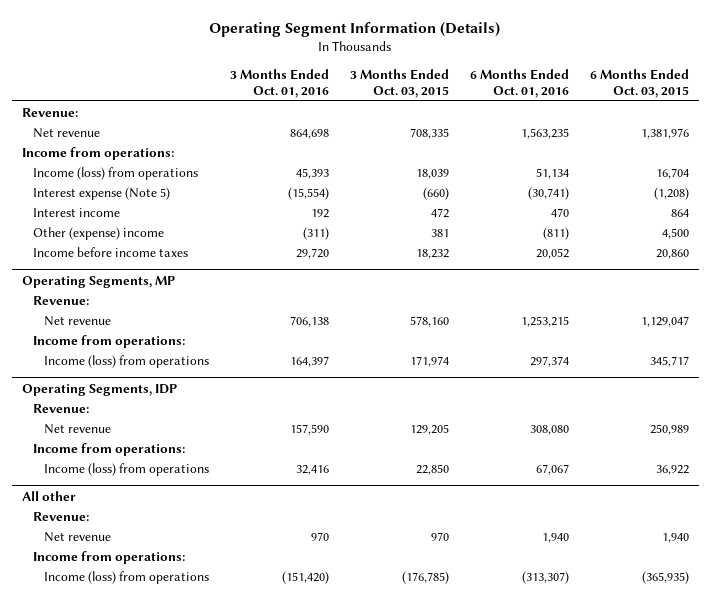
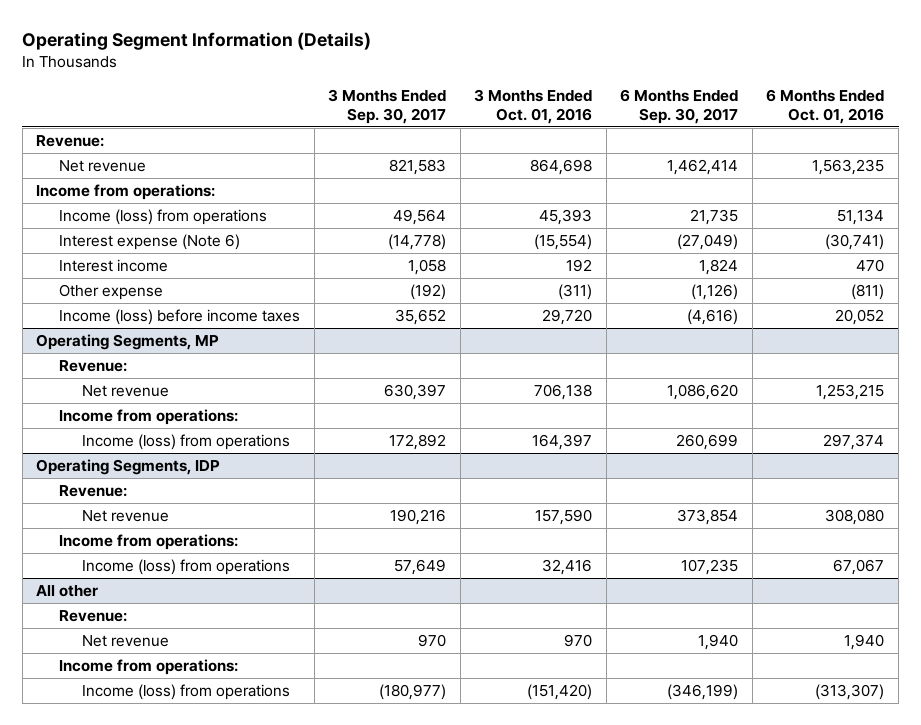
[349,69,449,99] 3 Months Ended Oct. 03, 2015 -> none
[589,69,689,99] 6 Months Ended Oct. 03, 2015 -> none
none -> [328,89,447,124] 3 Months Ended Sep. 30, 2017
none -> [620,89,739,124] 6 Months Ended Sep. 30, 2017
[32,186,170,200] Interest expense (Note 5) -> [59,234,241,251] Interest expense (Note 6)
[32,226,164,240] Other (expense) income -> [59,284,164,301] Other expense
[32,246,188,257] Income before income taxes -> [59,309,301,326] Income (loss) before income taxes

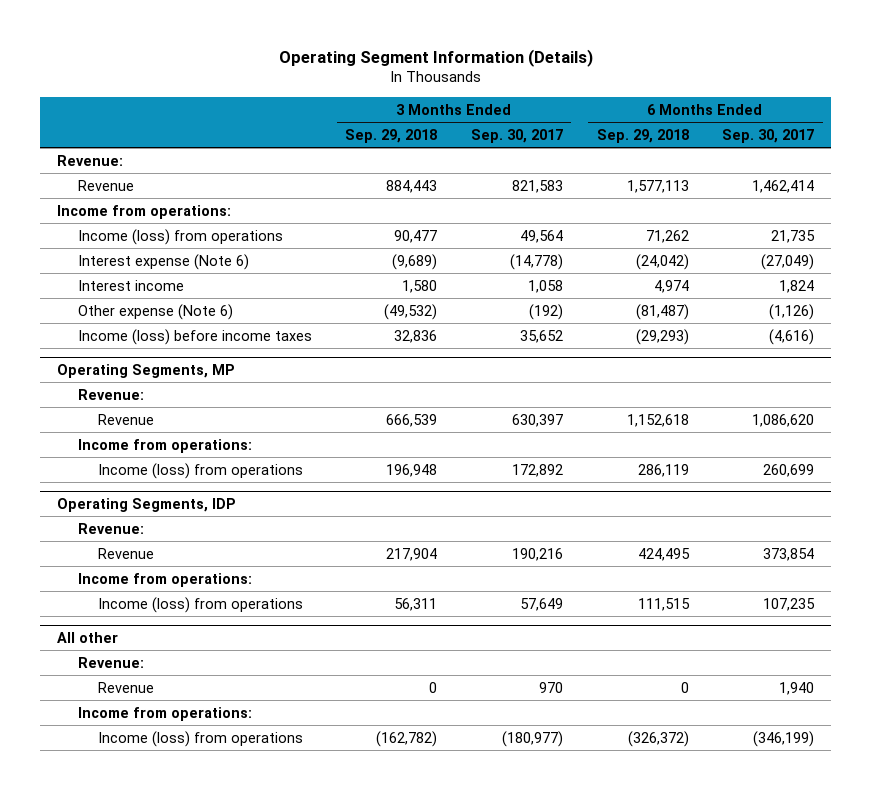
[474,89,593,124] 3 Months Ended Oct. 01, 2016 -> none
[766,89,885,124] 6 Months Ended Oct. 01, 2016 -> none
none -> [345,128,438,143] Sep. 29, 2018
none -> [596,128,689,143] Sep. 29, 2018
[59,160,147,173] Net revenue -> [77,179,134,191] Revenue
[59,284,164,301] Other expense -> [77,303,233,320] Other expense (Note 6)
[82,385,170,398] Net revenue -> [98,413,155,425] Revenue
[82,510,170,523] Net revenue -> [98,547,155,559] Revenue
[82,635,170,648] Net revenue -> [98,681,155,693] Revenue

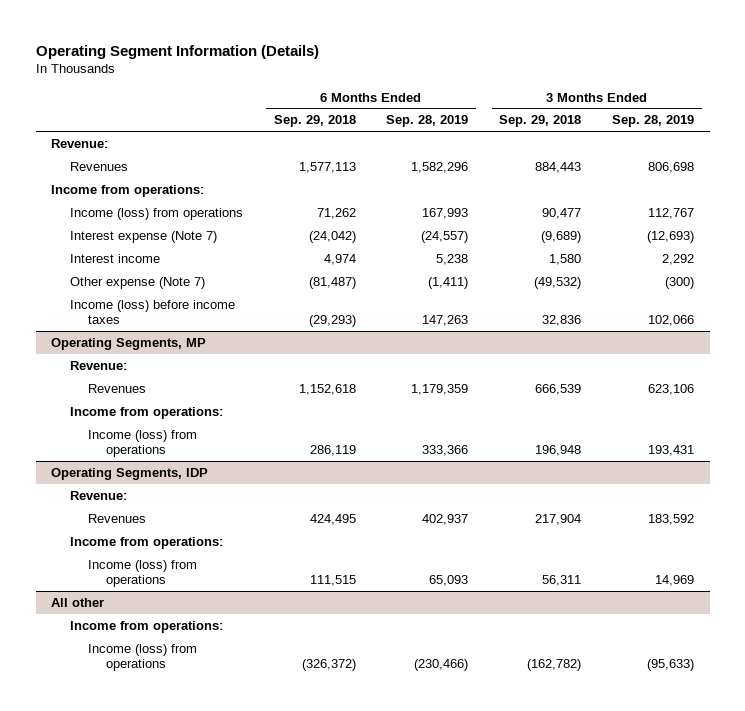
[471,128,564,143] Sep. 30, 2017 -> none
[722,128,815,143] Sep. 30, 2017 -> none
none -> [386,115,469,128] Sep. 28, 2019
none -> [612,115,695,128] Sep. 28, 2019
[77,179,134,191] Revenue -> [69,161,128,171] Revenues
[77,253,249,270] Interest expense (Note 6) -> [69,230,217,243] Interest expense (Note 7)
[77,303,233,320] Other expense (Note 6) -> [69,276,205,289] Other expense (Note 7)
[98,413,155,425] Revenue -> [88,383,147,393] Revenues
[98,547,155,559] Revenue -> [88,513,147,523] Revenues
[77,656,144,668] Revenue: -> none
[98,681,155,693] Revenue -> none

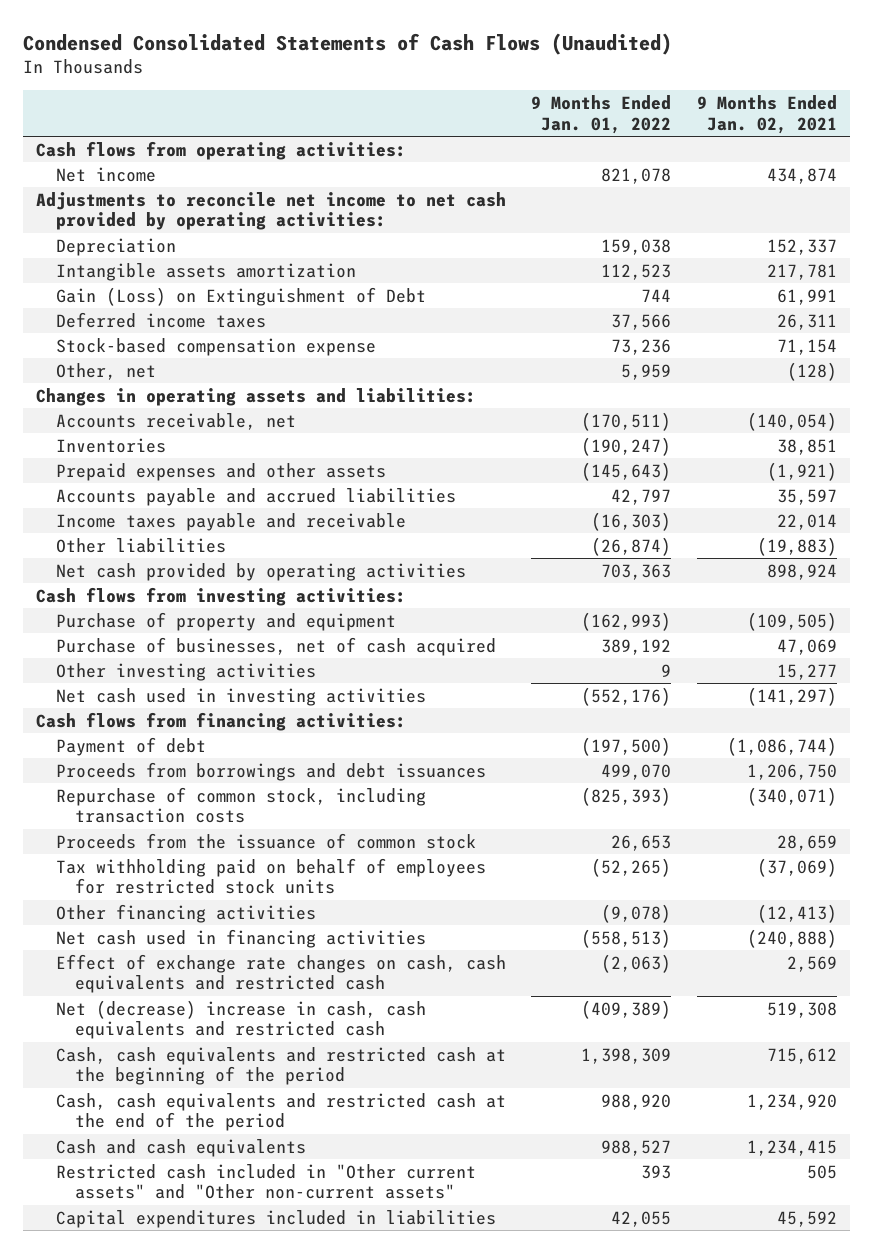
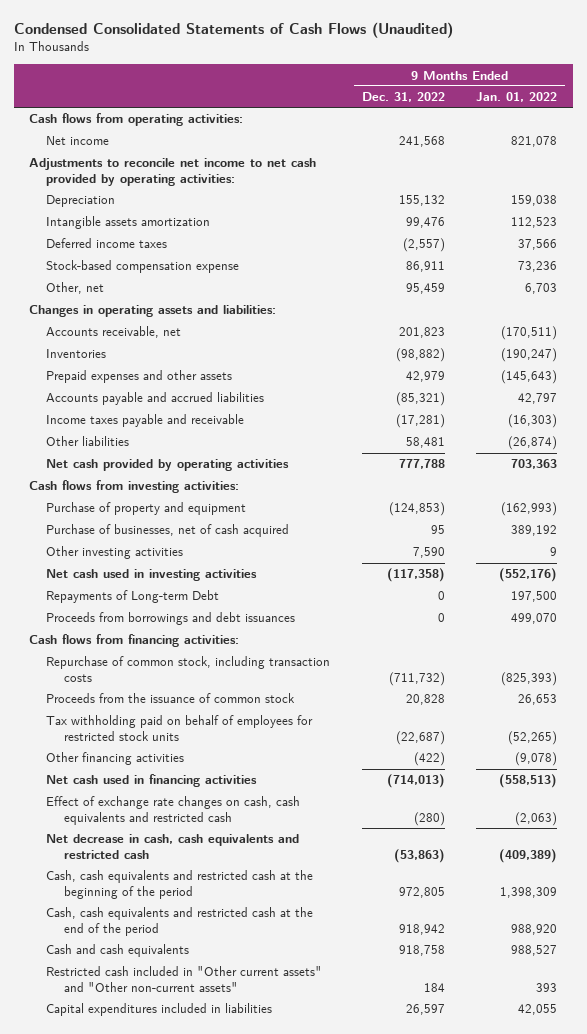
[697,95,838,134] 9 Months Ended Jan. 02, 2021 -> none
none -> [361,92,445,103] Dec. 31, 2022
[55,286,426,306] Gain (Loss) on Extinguishment of Debt -> none
[621,363,672,380] 5,959 -> [525,283,558,295] 6,703
[55,736,206,756] Payment of debt -> [46,590,220,604] Repayments of Long-term Debt
[581,736,672,756] (197,500) -> [511,591,558,603] 197,500
[35,711,406,731] Cash flows from financing activities: -> [29,634,240,648] Cash flows from financing activities:
[55,999,426,1040] Net (decrease) increase in cash, cash equivalents and restricted cash -> [46,834,300,859] Net decrease in cash, cash equivalents and restricted cash

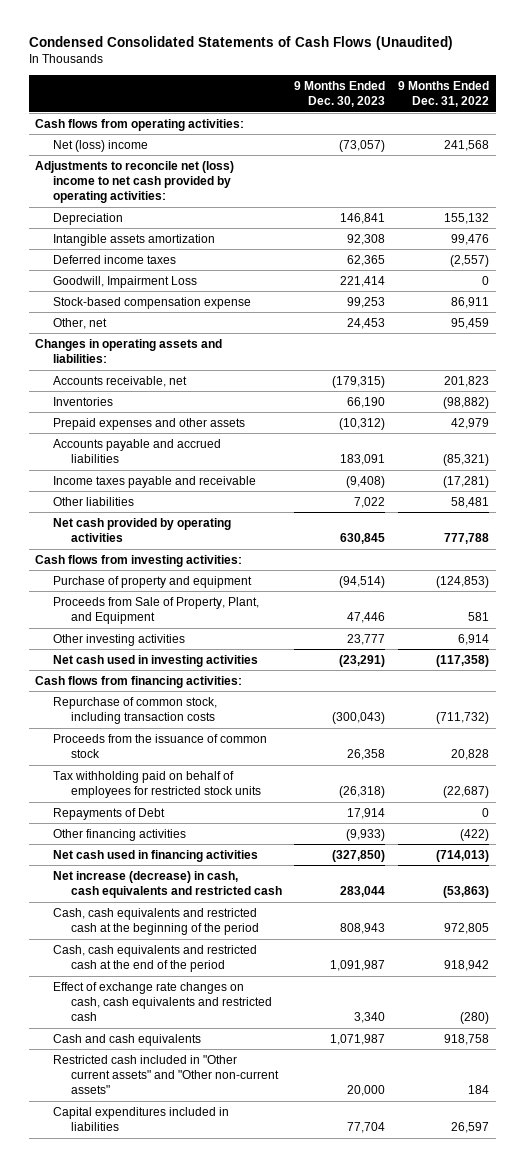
[476,92,558,103] Jan. 01, 2022 -> none
none -> [294,81,386,108] 9 Months Ended Dec. 30, 2023
[46,136,110,146] Net income -> [52,139,148,152] Net (loss) income
[29,158,317,186] Adjustments to reconcile net income to net cash provided by operating activities: -> [35,160,235,204] Adjustments to reconcile net (loss) income to net cash provided by operating activities:
none -> [52,275,197,288] Goodwill, Impairment Loss
[46,524,290,538] Purchase of businesses, net of cash acquired -> none
none -> [52,596,259,624] Proceeds from Sale of Property, Plant, and Equipment
[412,547,445,559] 7,590 -> [458,633,490,645] 6,914
[46,590,220,604] Repayments of Long-term Debt -> none
[46,612,296,626] Proceeds from borrowings and debt issuances -> none
none -> [52,807,165,820] Repayments of Debt
[46,834,300,859] Net decrease in cash, cash equivalents and restricted cash -> [52,870,282,898] Net increase (decrease) in cash, cash equivalents and restricted cash
[46,796,301,825] Effect of exchange rate changes on cash, cash equivalents and restricted cash -> [52,981,272,1022] Effect of exchange rate changes on cash, cash equivalents and restricted cash

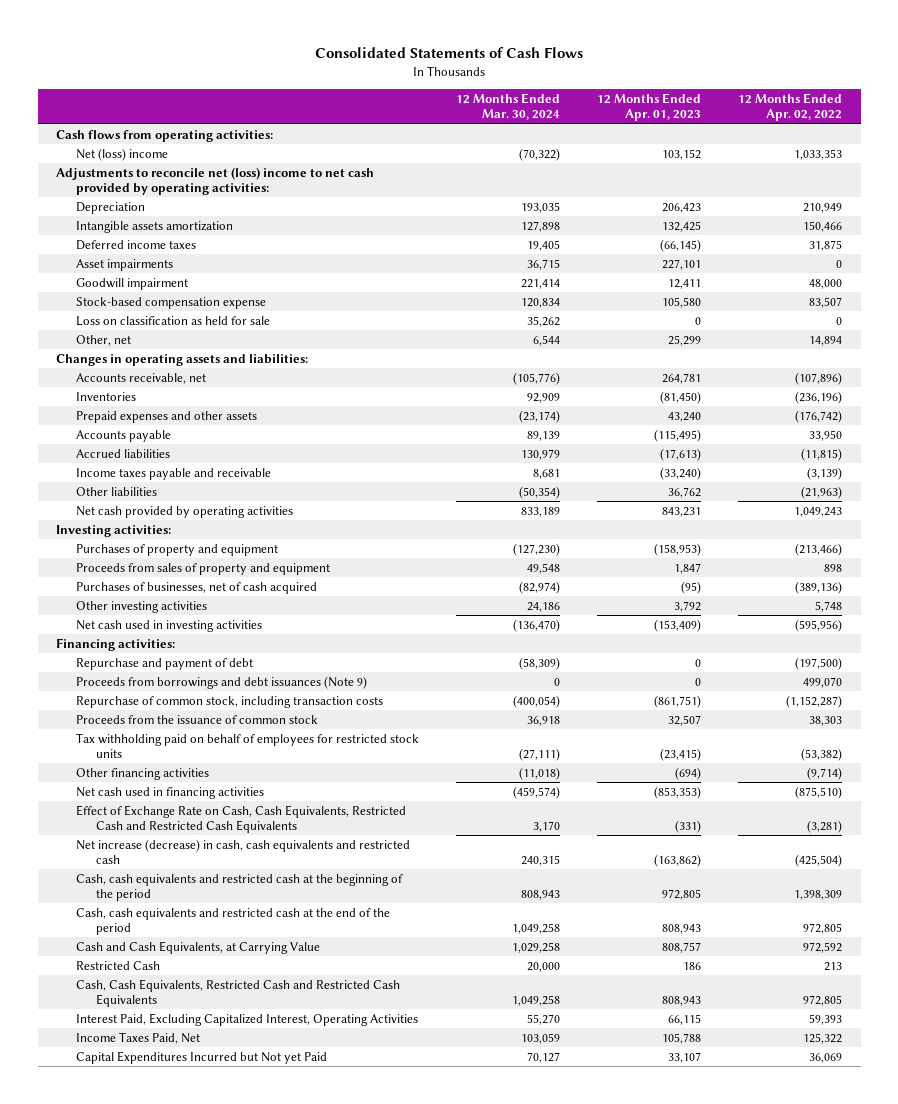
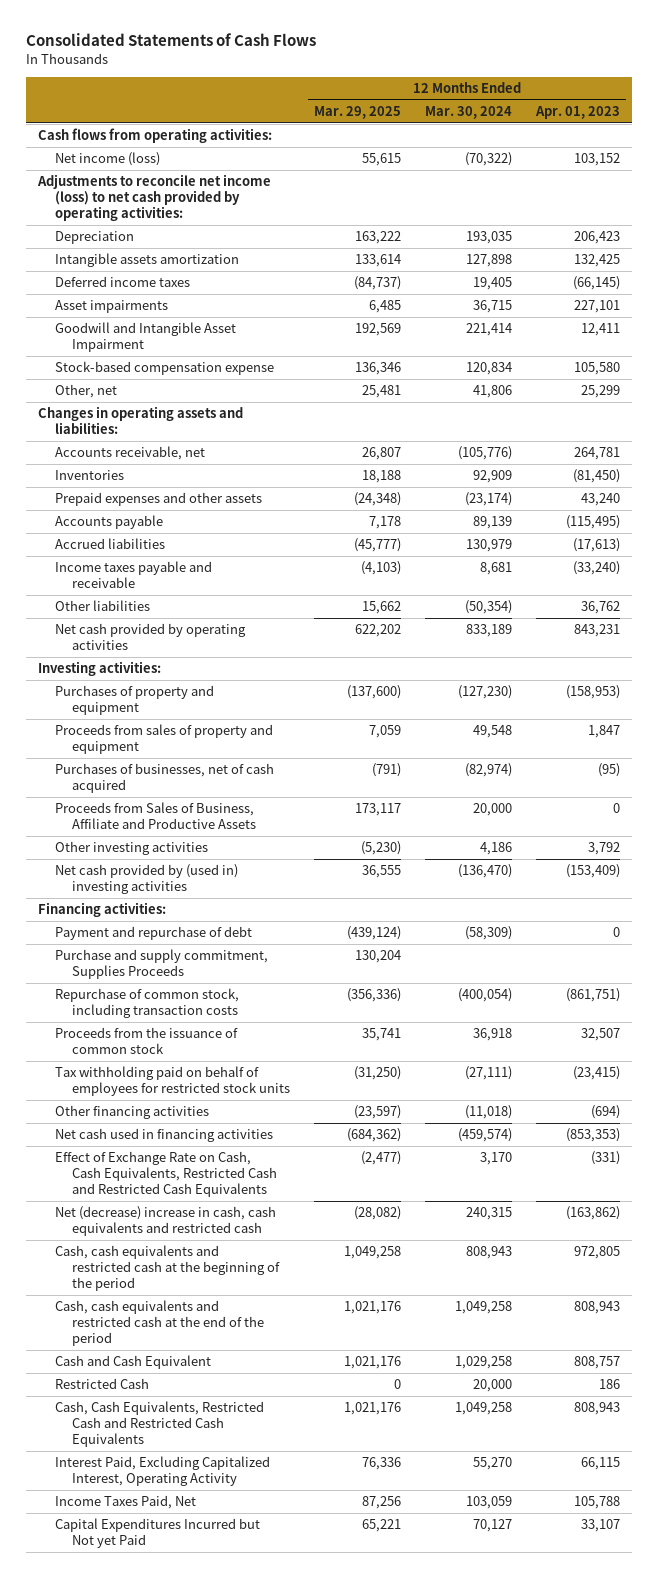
[738,92,843,122] 12 Months Ended Apr. 02, 2022 -> none
none -> [313,105,401,119] Mar. 29, 2025
[76,147,169,161] Net (loss) income -> [55,152,161,167] Net income (loss)
[56,166,375,196] Adjustments to reconcile net (loss) income to net cash provided by operating activities: -> [37,174,272,222] Adjustments to reconcile net income (loss) to net cash provided by operating activities:
[76,277,189,290] Goodwill impairment -> [55,322,237,353] Goodwill and Intangible Asset Impairment
[76,315,271,326] Loss on classification as held for sale -> none
[533,334,561,346] 6,544 -> [472,385,512,399] 41,806
none -> [55,802,256,830] Proceeds from Sales of Business, Affiliate and Productive Assets
[527,601,561,612] 24,186 -> [479,842,512,856] 4,186
[76,619,263,632] Net cash used in investing activities -> [55,864,239,895] Net cash provided by (used in) investing activities
[76,675,368,689] Proceeds from borrowings and debt issuances (Note 9) -> none
[76,657,254,670] Repurchase and payment of debt -> [55,926,253,941] Payment and repurchase of debt
none -> [55,949,269,980] Purchase and supply commitment, Supplies Proceeds
[76,838,411,865] Net increase (decrease) in cash, cash equivalents and restricted cash -> [55,1206,277,1237] Net (decrease) increase in cash, cash equivalents and restricted cash
[76,940,321,954] Cash and Cash Equivalents, at Carrying Value -> [55,1355,212,1370] Cash and Cash Equivalent
[76,1012,419,1026] Interest Paid, Excluding Capitalized Interest, Operating Activities -> [55,1456,271,1487] Interest Paid, Excluding Capitalized Interest, Operating Activity

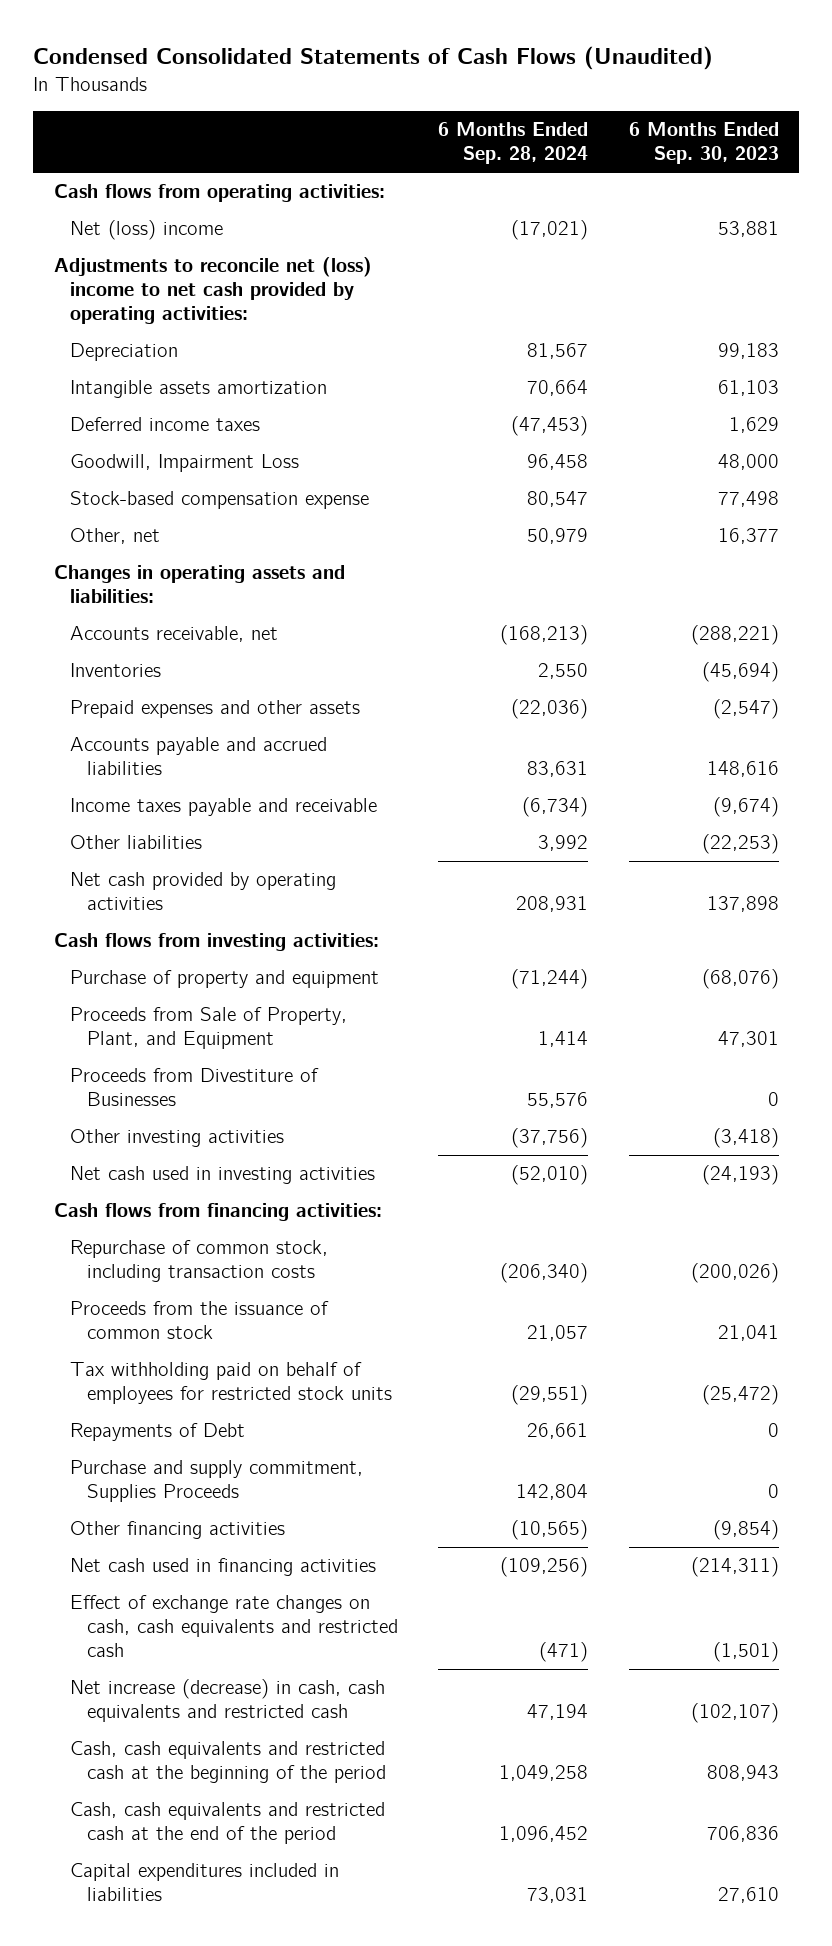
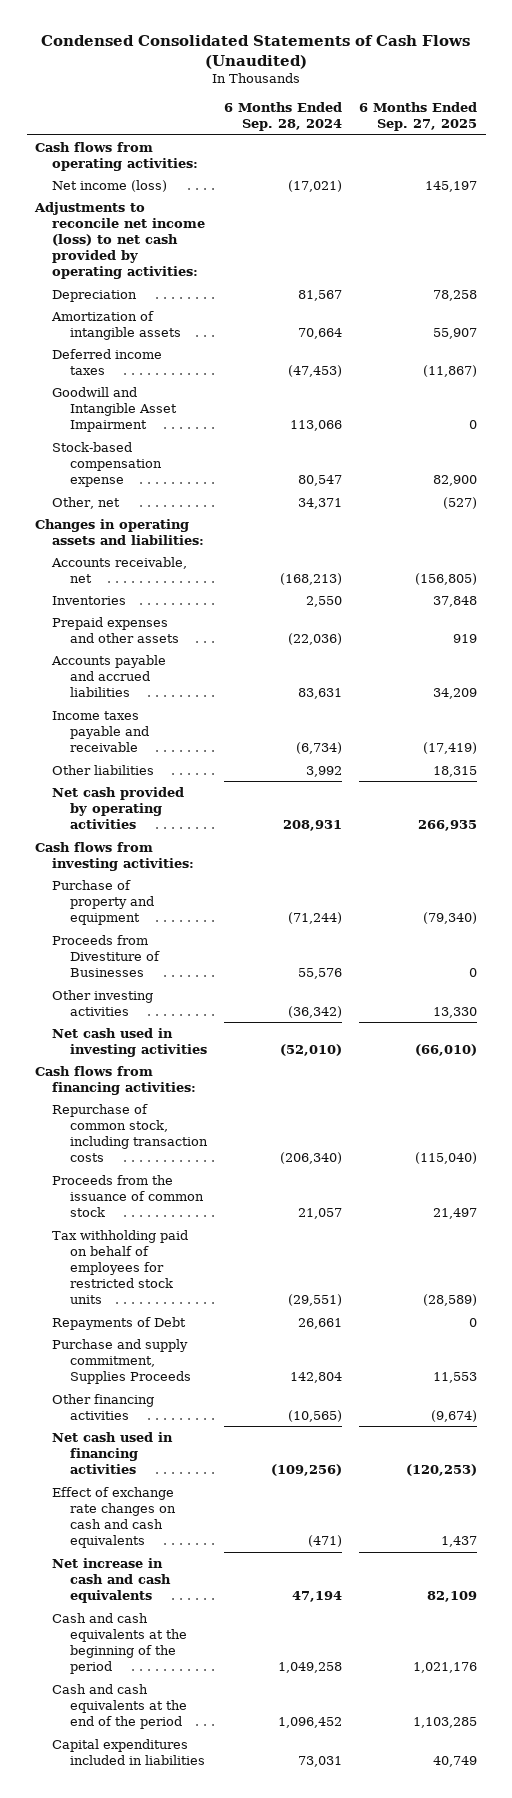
[628,122,779,165] 6 Months Ended Sep. 30, 2023 -> none
none -> [359,102,478,132] 6 Months Ended Sep. 27, 2025
[70,220,224,241] Net (loss) income -> [52,179,168,192] Net income (loss)
[53,257,372,325] Adjustments to reconcile net (loss) income to net cash provided by operating activities: -> [34,201,206,280] Adjustments to reconcile net income (loss) to net cash provided by operating activities:
[70,380,328,399] Intangible assets amortization -> [51,310,181,340] Amortization of intangible assets
[70,454,300,473] Goodwill, Impairment Loss -> none
none -> [52,386,177,433] Goodwill and Intangible Asset Impairment
[527,528,589,545] 50,979 -> [297,497,342,509] 34,371
[70,1007,348,1050] Proceeds from Sale of Property, Plant, and Equipment -> none
[511,1128,589,1149] (37,756) -> [287,1005,342,1018] (36,342)
[70,1595,399,1658] Effect of exchange rate changes on cash, cash equivalents and restricted cash -> [52,1486,176,1549] Effect of exchange rate changes on cash and cash equivalents
[70,1679,386,1723] Net increase (decrease) in cash, cash equivalents and restricted cash -> [52,1557,171,1604] Net increase in cash and cash equivalents
[70,1741,387,1784] Cash, cash equivalents and restricted cash at the beginning of the period -> [52,1612,187,1675] Cash and cash equivalents at the beginning of the period
[70,1802,386,1845] Cash, cash equivalents and restricted cash at the end of the period -> [52,1683,187,1730] Cash and cash equivalents at the end of the period

